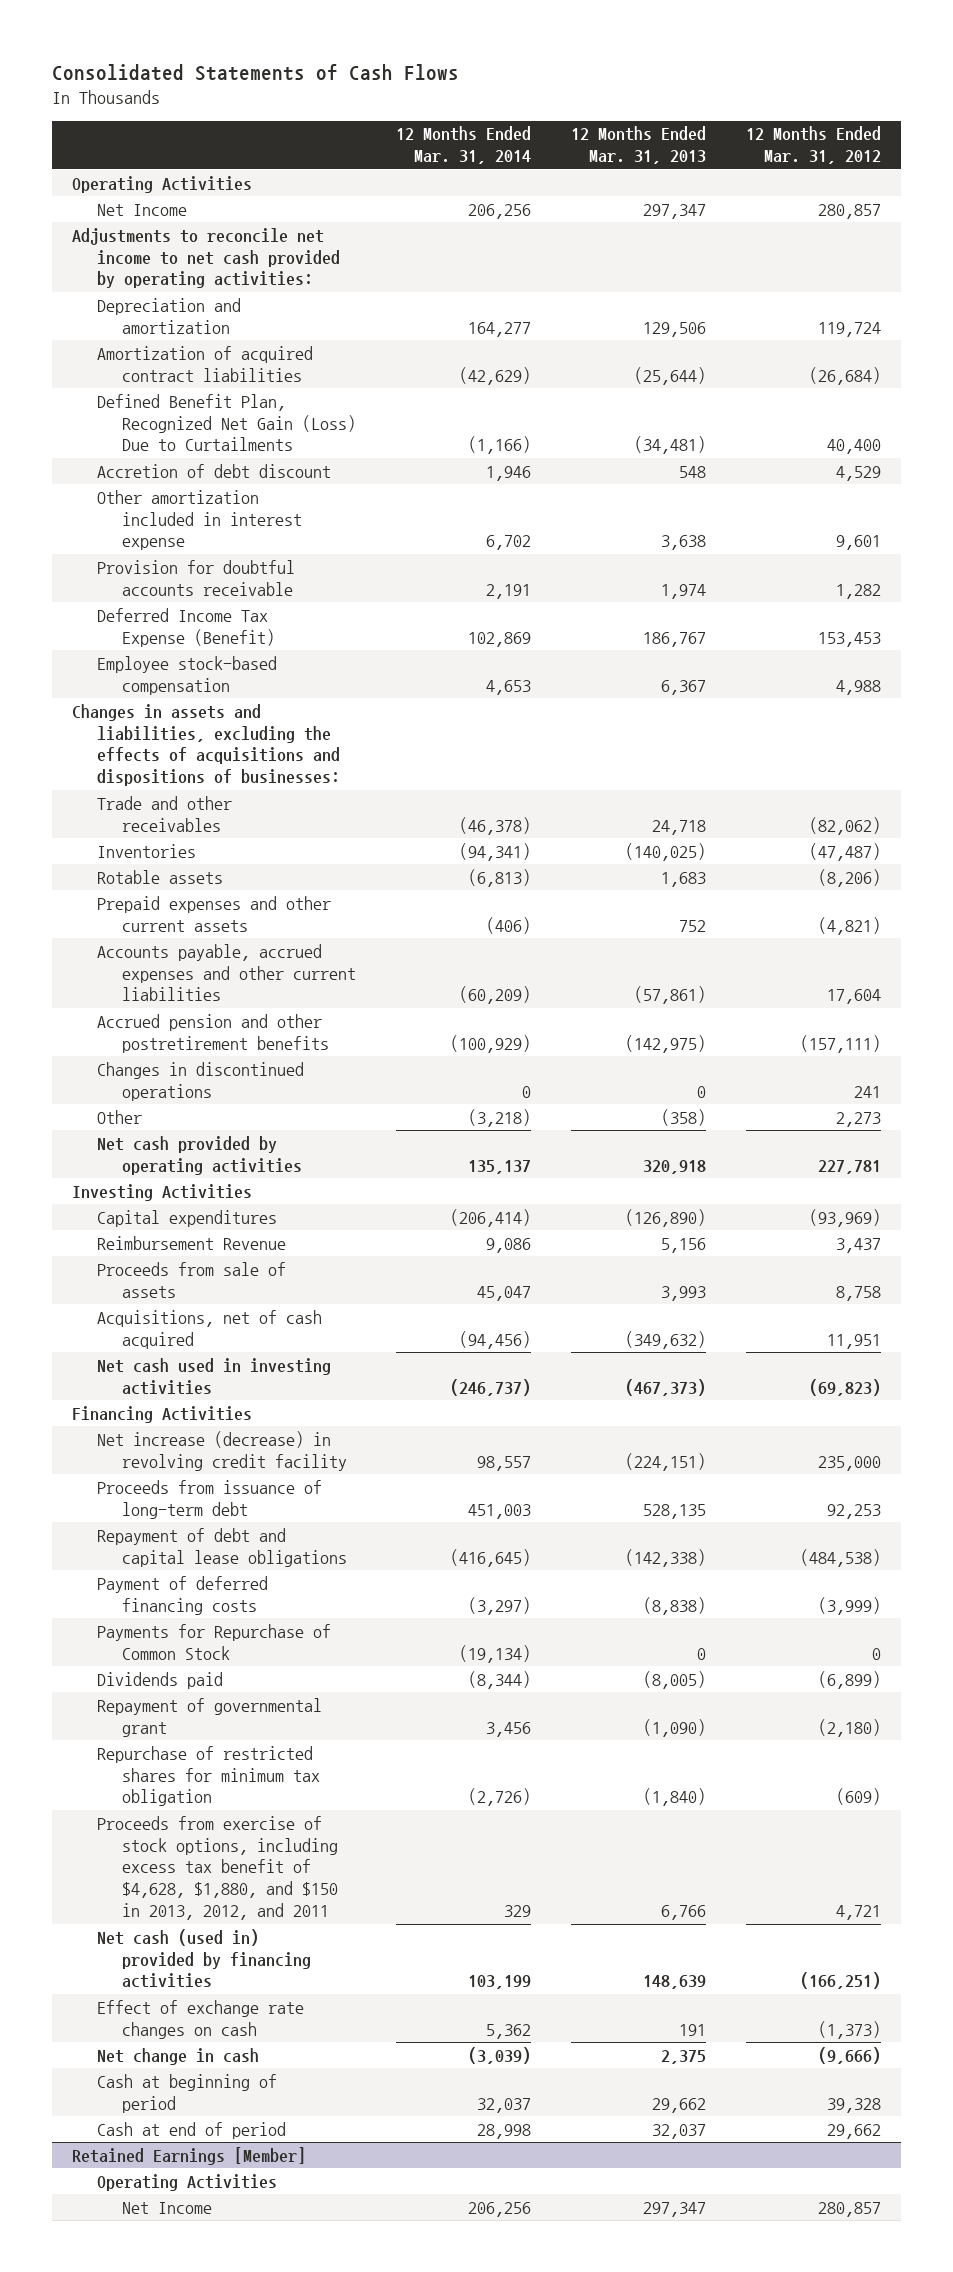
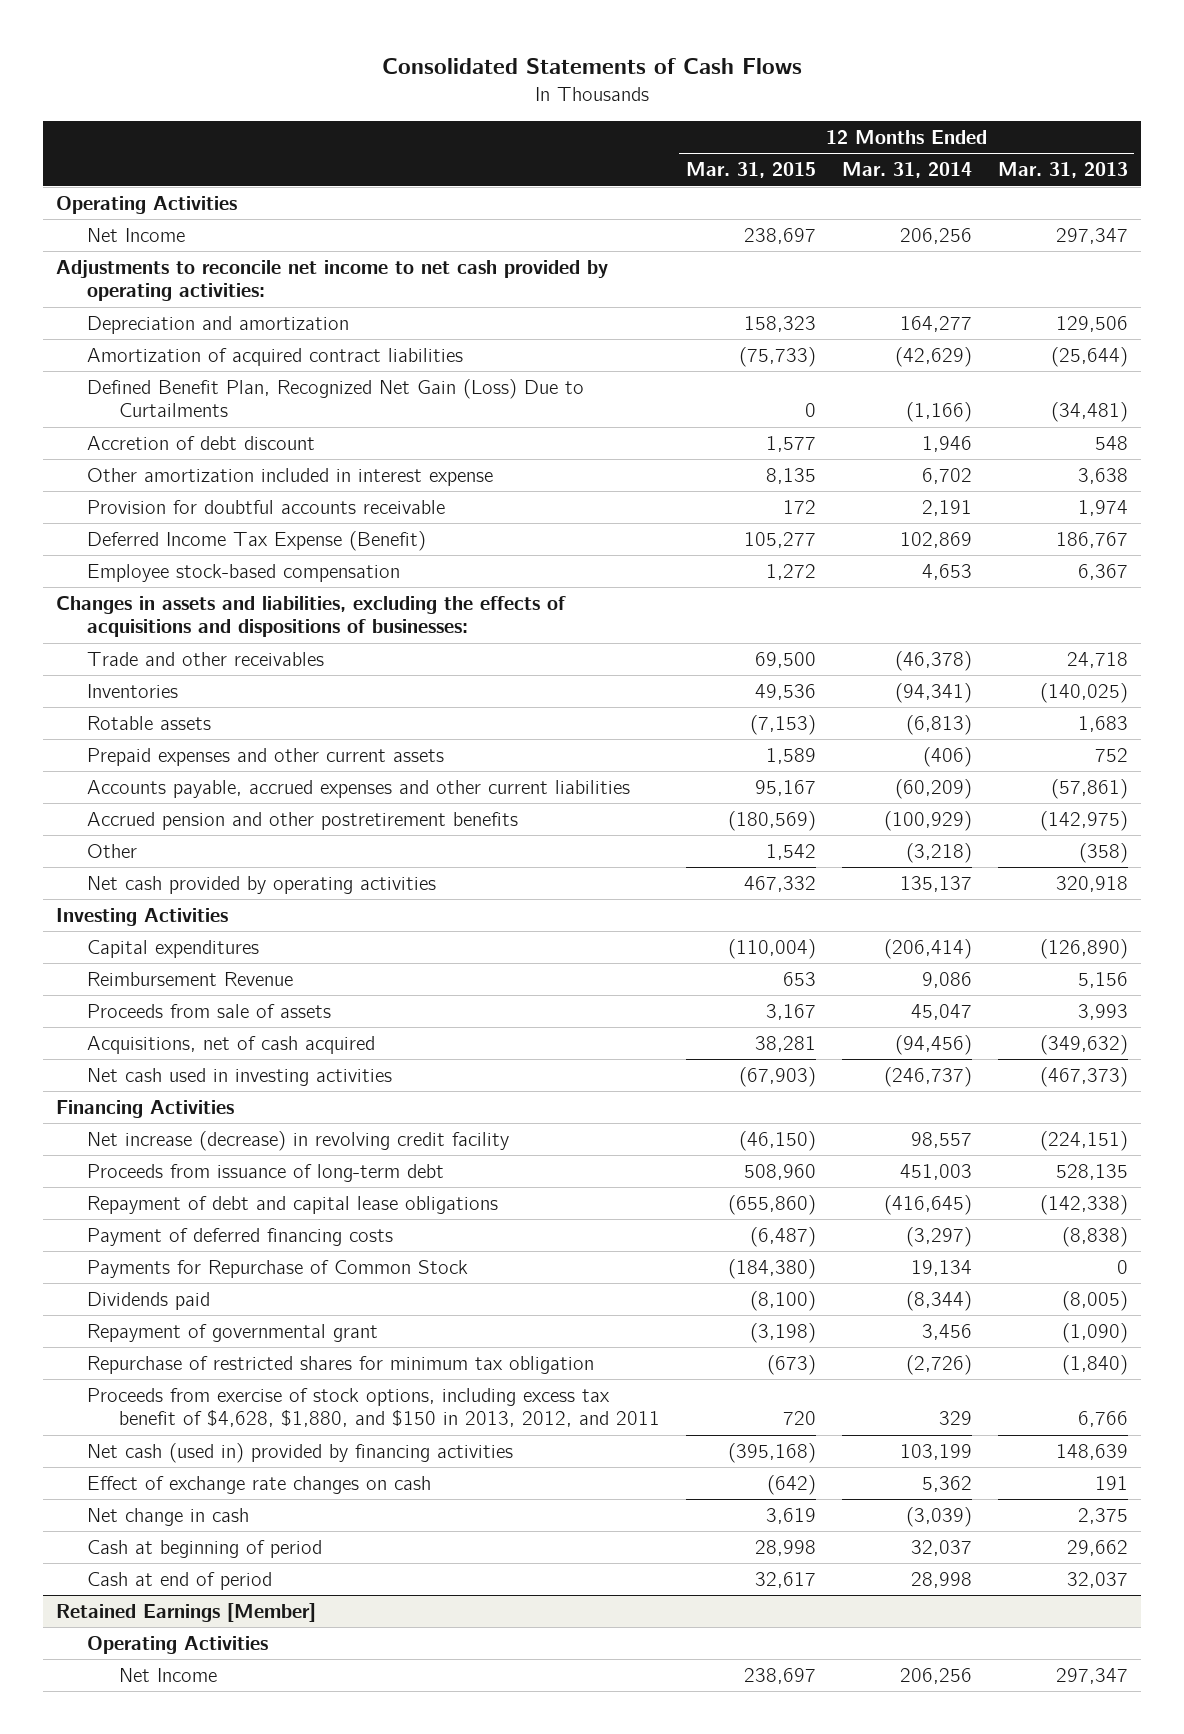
[745,126,881,165] 12 Months Ended Mar. 31, 2012 -> none
none -> [685,162,816,179] Mar. 31, 2015
[96,1061,304,1101] Changes in discontinued operations -> none
[458,1644,531,1663] (19,134) -> [910,1260,972,1277] 19,134

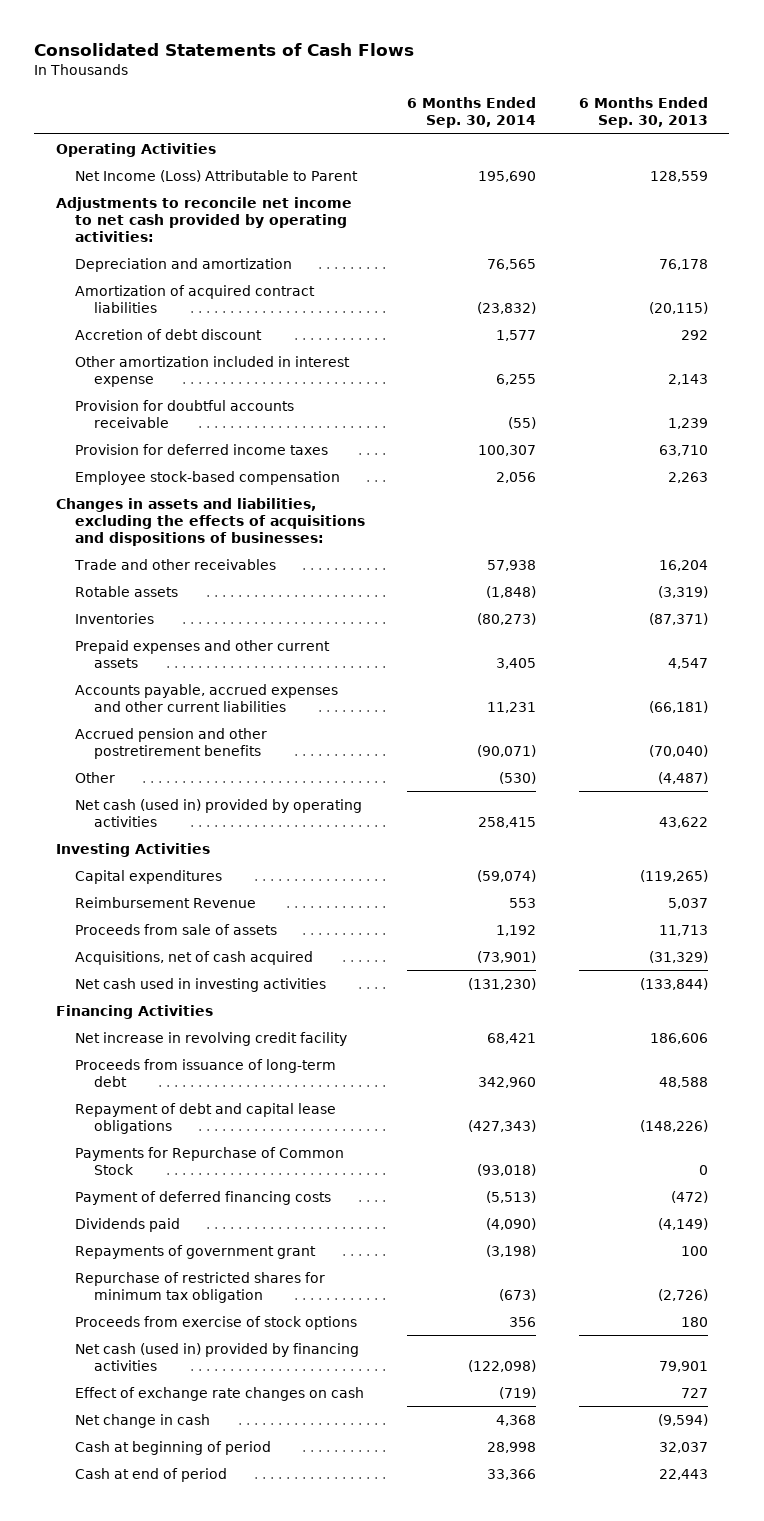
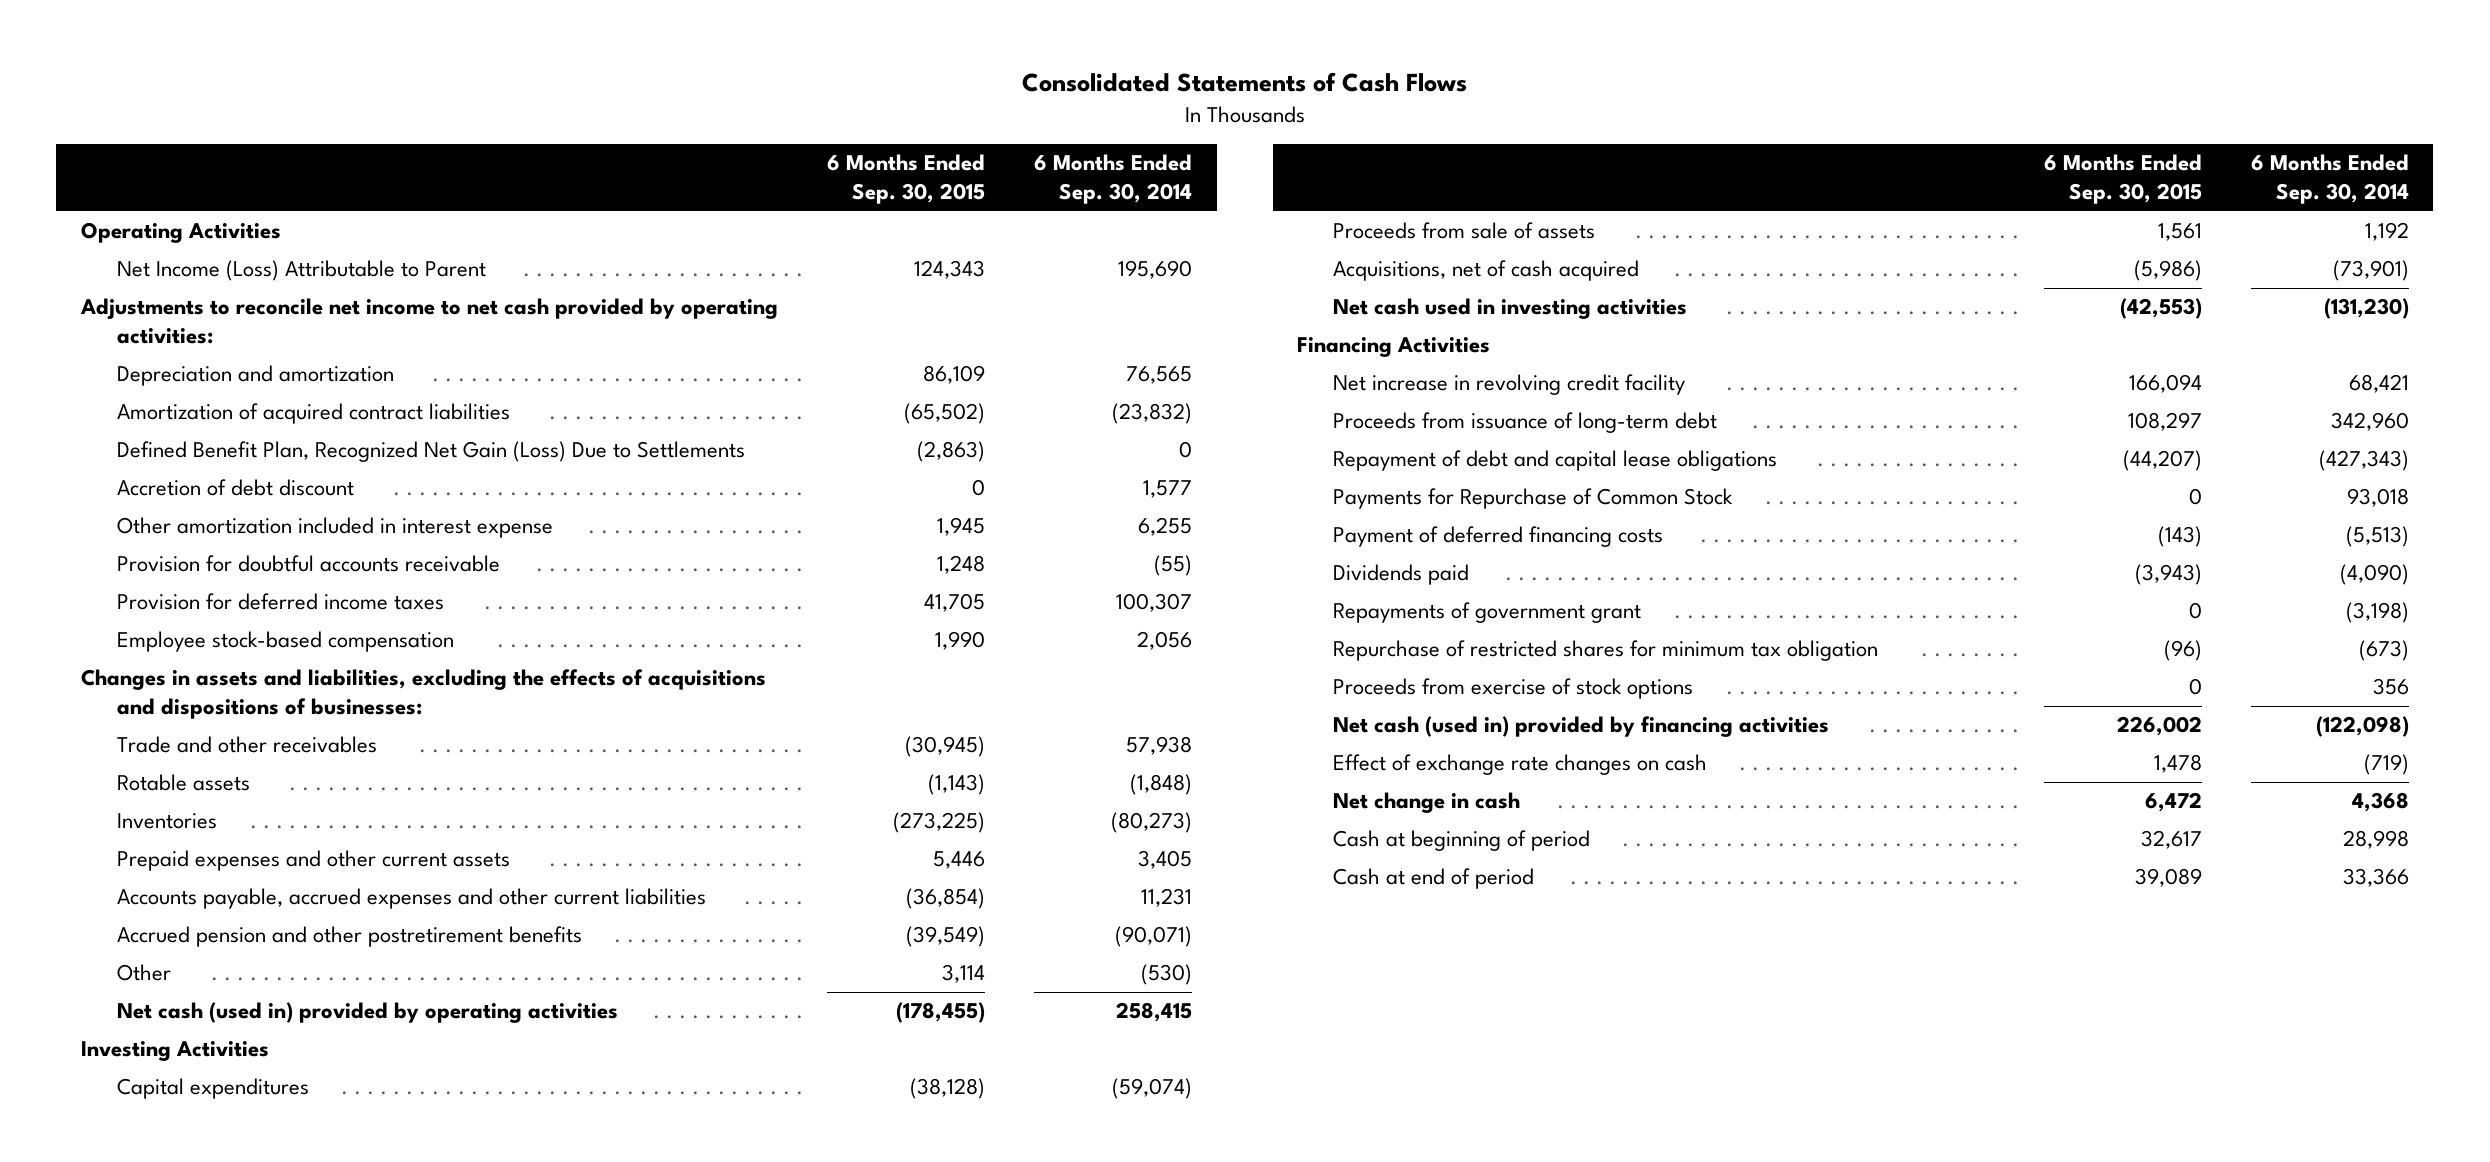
[578,97,708,129] 6 Months Ended Sep. 30, 2013 -> none
none -> [827,154,986,205] 6 Months Ended Sep. 30, 2015
none -> [116,441,745,463] Defined Benefit Plan, Recognized Net Gain (Loss) Due to Settlements
[74,896,256,908] Reimbursement Revenue -> none
[477,1163,537,1176] (93,018) -> [2346,488,2409,508] 93,018

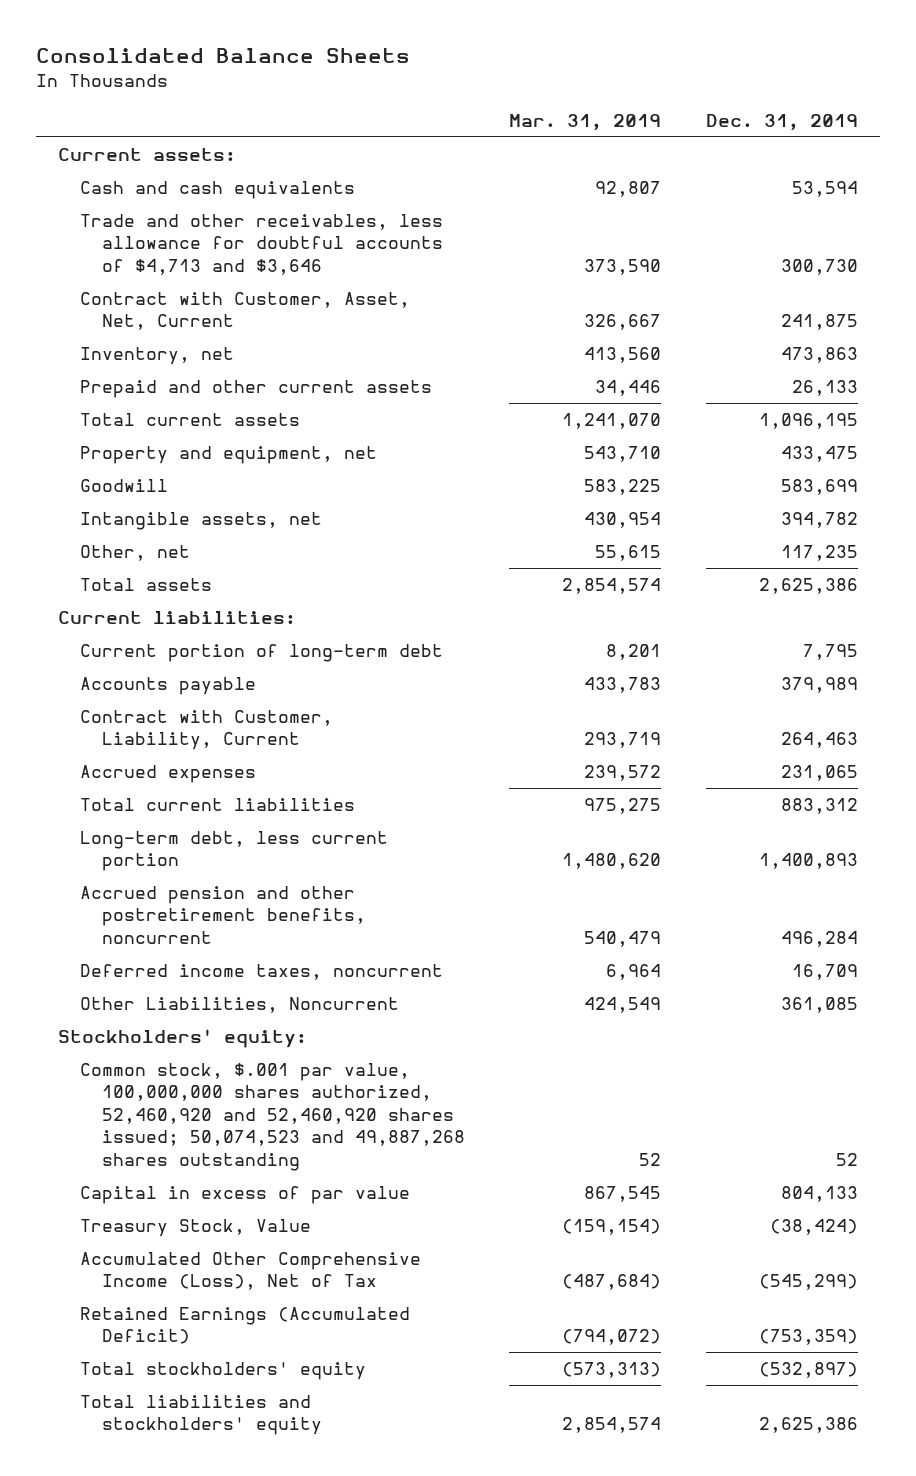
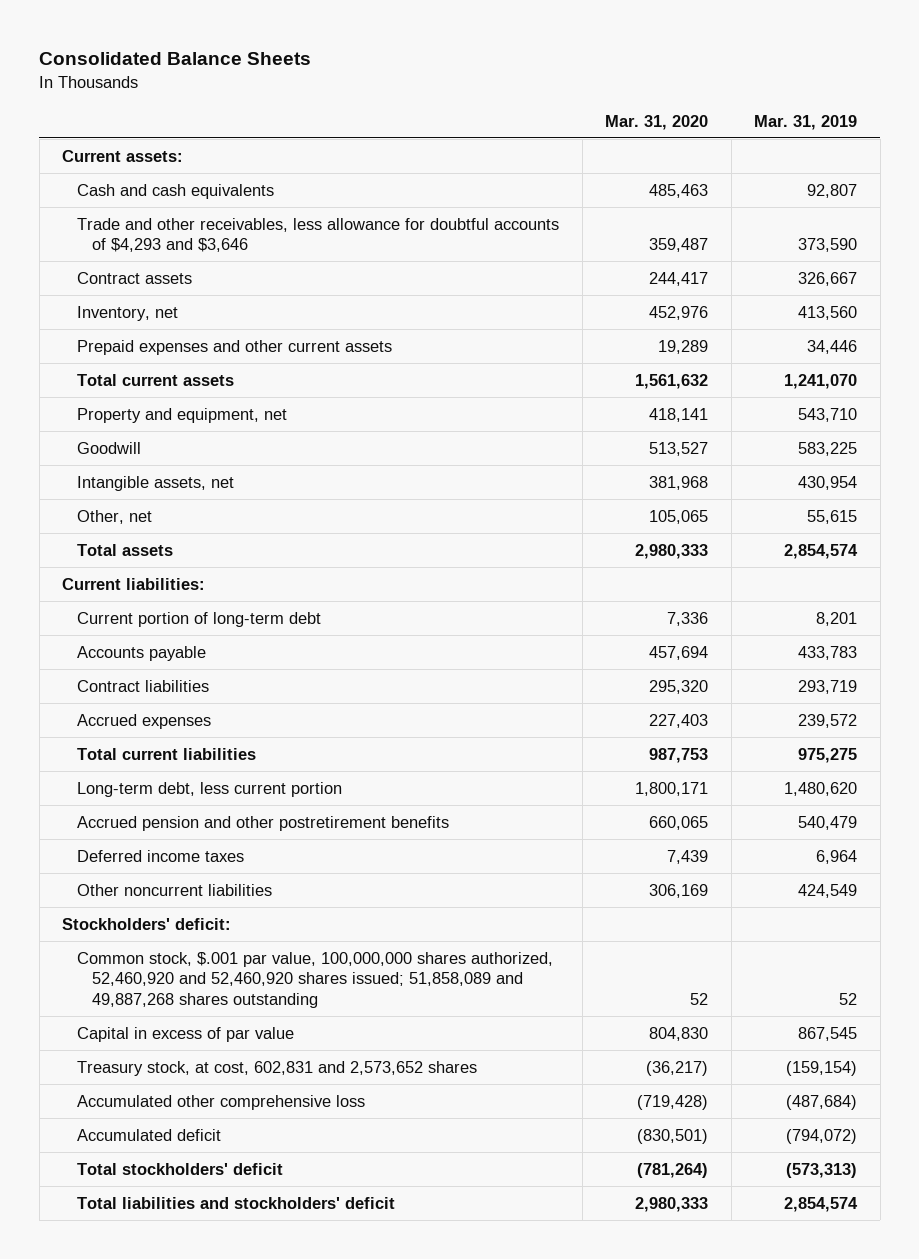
[705,113,858,131] Dec. 31, 2019 -> none
none -> [605,114,709,130] Mar. 31, 2020
[80,213,444,275] Trade and other receivables, less allowance for doubtful accounts of $4,713 and $3,646 -> [77,217,560,253] Trade and other receivables, less allowance for doubtful accounts of $4,293 and $3,646
[80,291,411,331] Contract with Customer, Asset, Net, Current -> [77,271,193,284] Contract assets
[80,379,433,398] Prepaid and other current assets -> [77,339,393,355] Prepaid expenses and other current assets
[80,709,334,751] Contract with Customer, Liability, Current -> [77,679,210,692] Contract liabilities
[80,885,366,944] Accrued pension and other postretirement benefits, noncurrent -> [77,815,450,831] Accrued pension and other postretirement benefits
[80,963,444,980] Deferred income taxes, noncurrent -> [77,849,245,862] Deferred income taxes
[80,996,400,1013] Other Liabilities, Noncurrent -> [77,883,273,896] Other noncurrent liabilities
[58,1028,308,1048] Stockholders' equity: -> [62,917,232,930] Stockholders' deficit:
[80,1062,465,1171] Common stock, $.001 par value, 100,000,000 shares authorized, 52,460,920 and 52,460,920 shares issued; 50,074,523 and 49,887,268 shares outstanding -> [77,951,554,1008] Common stock, $.001 par value, 100,000,000 shares authorized, 52,460,920 and 52,460,920 shares issued; 51,858,089 and 49,887,268 shares outstanding
[80,1218,312,1237] Treasury Stock, Value -> [77,1060,478,1076] Treasury stock, at cost, 602,831 and 2,573,652 shares
[80,1251,422,1291] Accumulated Other Comprehensive Income (Loss), Net of Tax -> [77,1094,366,1110] Accumulated other comprehensive loss
[80,1306,411,1345] Retained Earnings (Accumulated Deficit) -> [77,1128,222,1141] Accumulated deficit
[80,1361,367,1380] Total stockholders' equity -> [77,1162,284,1175] Total stockholders' deficit
[80,1394,322,1436] Total liabilities and stockholders' equity -> [77,1196,396,1209] Total liabilities and stockholders' deficit

